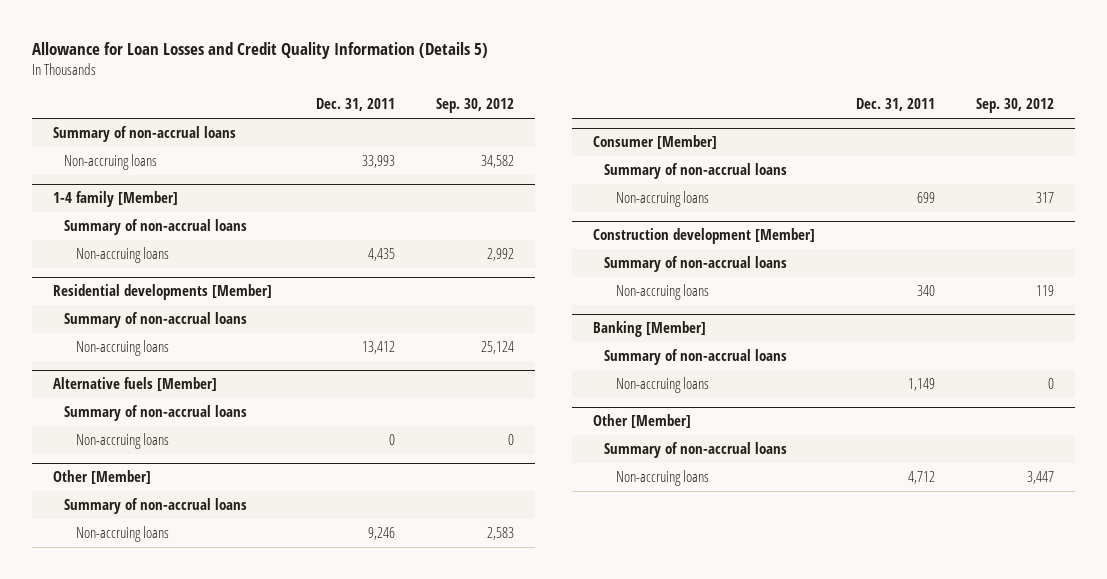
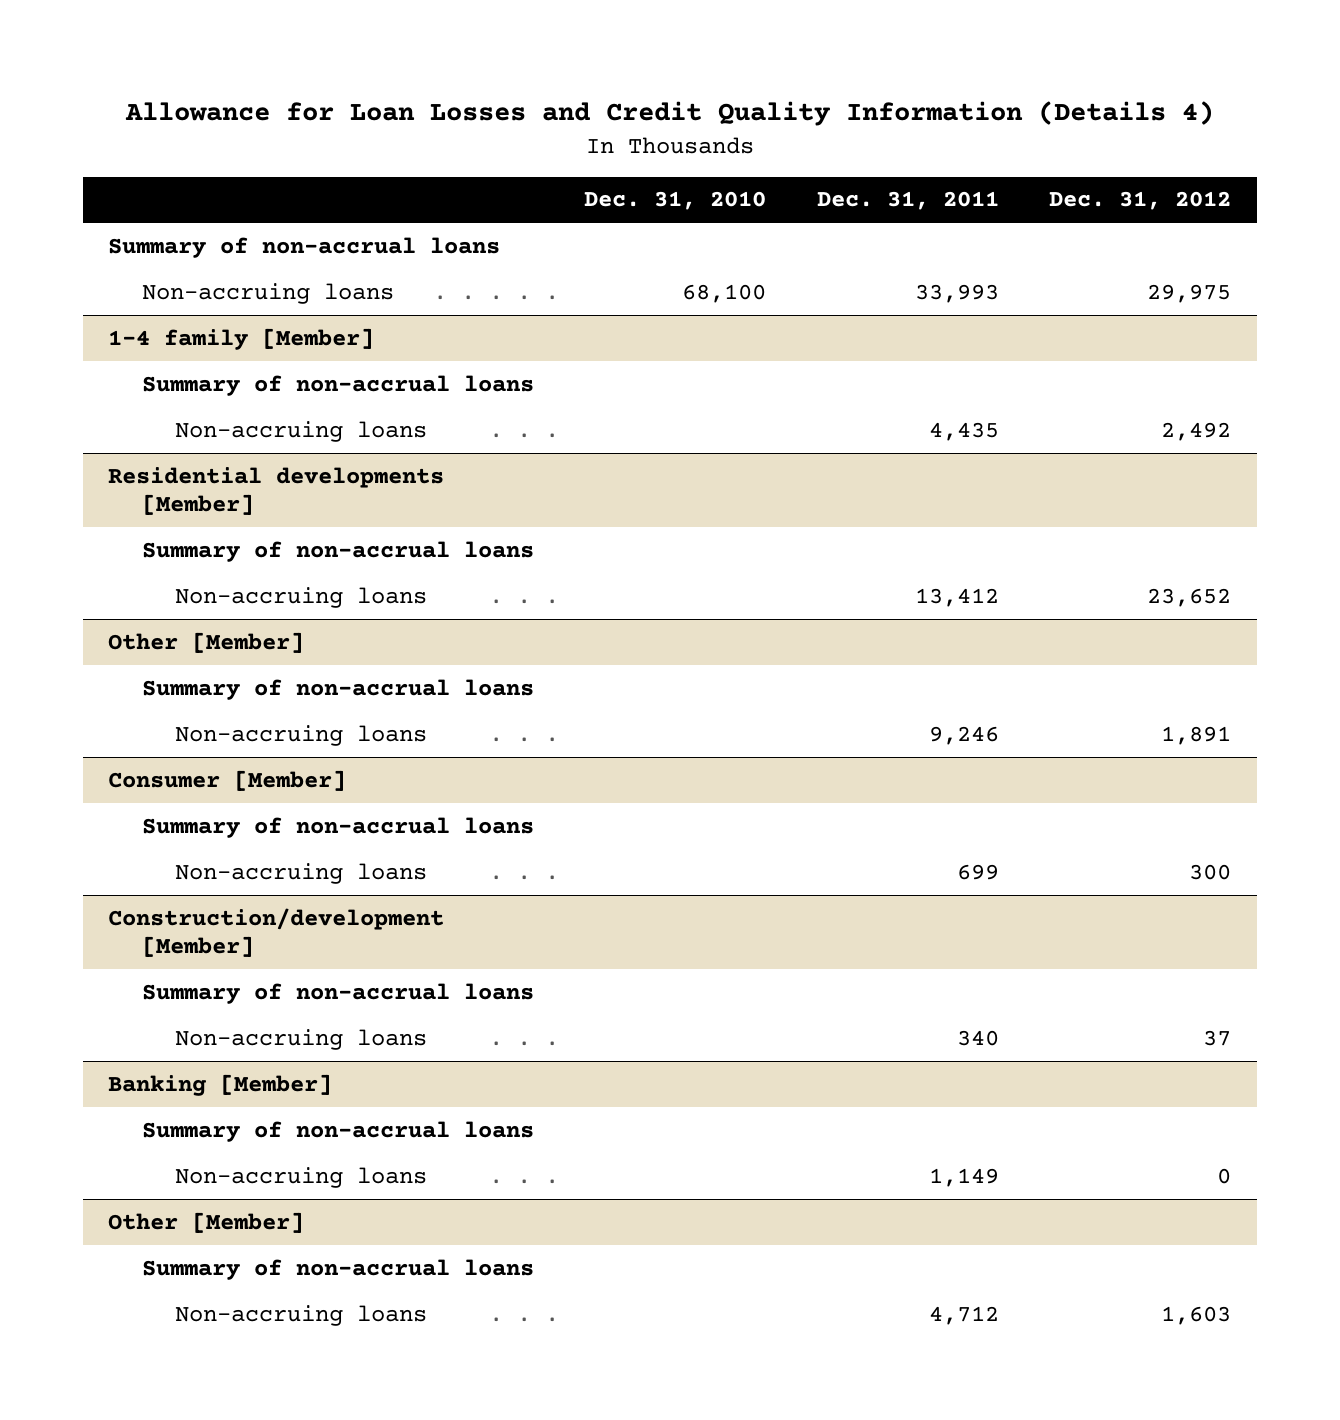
[32,42,489,60] Allowance for Loan Losses and Credit Quality Information (Details 5) -> [124,101,1214,127] Allowance for Loan Losses and Credit Quality Information (Details 4)
[436,98,515,114] Sep. 30, 2012 -> none
none -> [584,191,767,211] Dec. 31, 2010
none -> [1049,191,1232,211] Dec. 31, 2012
[52,377,217,392] Alternative fuels [Member] -> none
[64,405,248,422] Summary of non-accrual loans -> none
[76,433,170,450] Non-accruing loans -> none
[592,228,815,245] Construction development [Member] -> [108,907,445,957] Construction/development [Member]

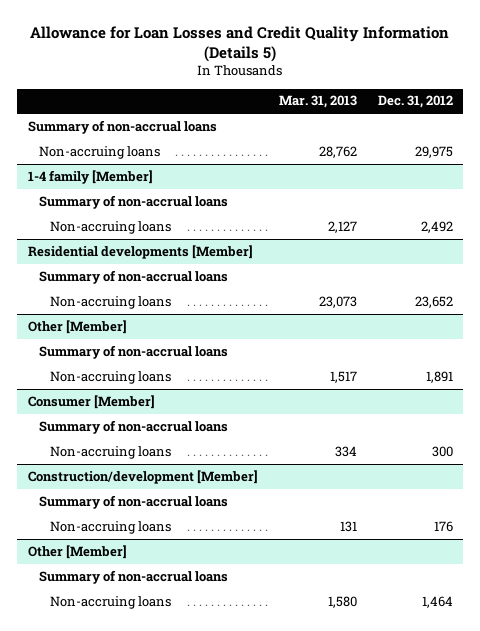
[124,101,1214,127] Allowance for Loan Losses and Credit Quality Information (Details 4) -> [30,25,450,62] Allowance for Loan Losses and Credit Quality Information (Details 5)
[584,191,767,211] Dec. 31, 2010 -> none
[816,191,999,211] Dec. 31, 2011 -> none
none -> [278,95,357,109] Mar. 31, 2013
[108,1073,333,1096] Banking [Member] -> none
[141,1120,534,1142] Summary of non-accrual loans -> none
[174,1166,427,1188] Non-accruing loans -> none
[1203,1029,1232,1046] 37 -> [433,520,453,532] 176
[1161,1305,1232,1325] 1,603 -> [421,595,453,608] 1,464

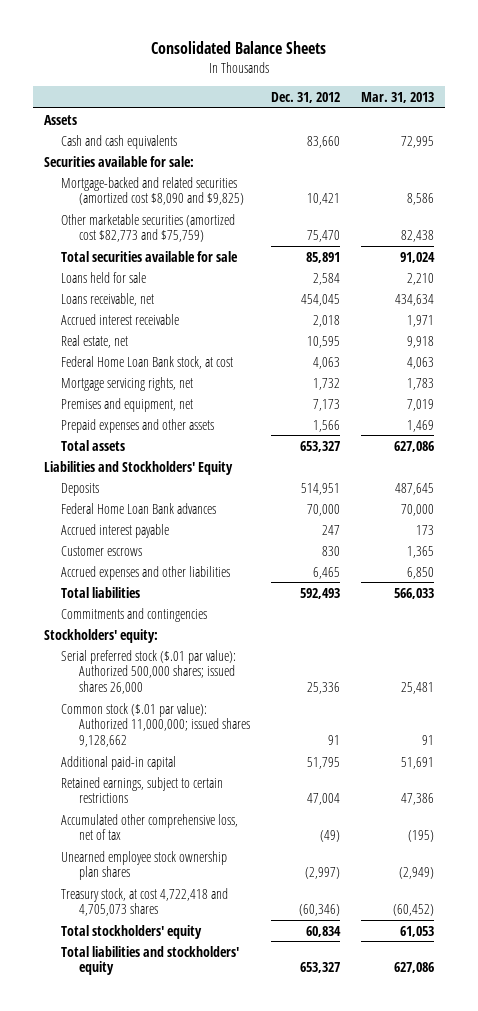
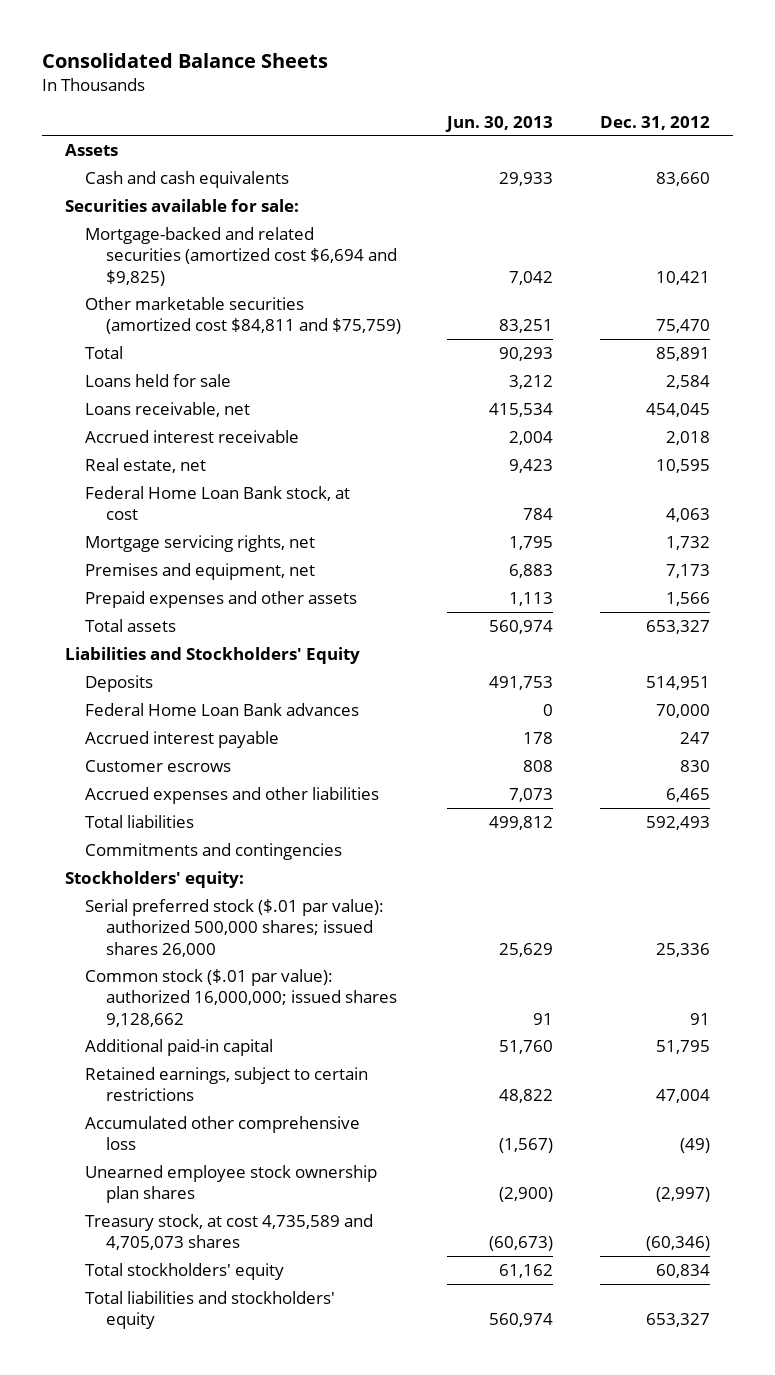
[361,92,435,104] Mar. 31, 2013 -> none
none -> [445,115,554,132] Jun. 30, 2013
[61,176,244,206] Mortgage-backed and related securities (amortized cost $8,090 and $9,825) -> [85,226,397,286] Mortgage-backed and related securities (amortized cost $6,694 and $9,825)
[61,213,236,243] Other marketable securities (amortized cost $82,773 and $75,759) -> [85,296,401,335] Other marketable securities (amortized cost $84,811 and $75,759)
[61,250,239,262] Total securities available for sale -> [85,345,124,359] Total
[61,649,237,695] Serial preferred stock ($.01 par value): Authorized 500,000 shares; issued shares 26,000 -> [85,898,385,957] Serial preferred stock ($.01 par value): authorized 500,000 shares; issued shares 26,000
[61,702,250,748] Common stock ($.01 par value): Authorized 11,000,000; issued shares 9,128,662 -> [85,968,397,1027] Common stock ($.01 par value): authorized 16,000,000; issued shares 9,128,662
[61,813,239,841] Accumulated other comprehensive loss, net of tax -> [85,1115,361,1151] Accumulated other comprehensive loss
[61,887,229,917] Treasury stock, at cost 4,722,418 and 4,705,073 shares -> [85,1213,374,1251] Treasury stock, at cost 4,735,589 and 4,705,073 shares

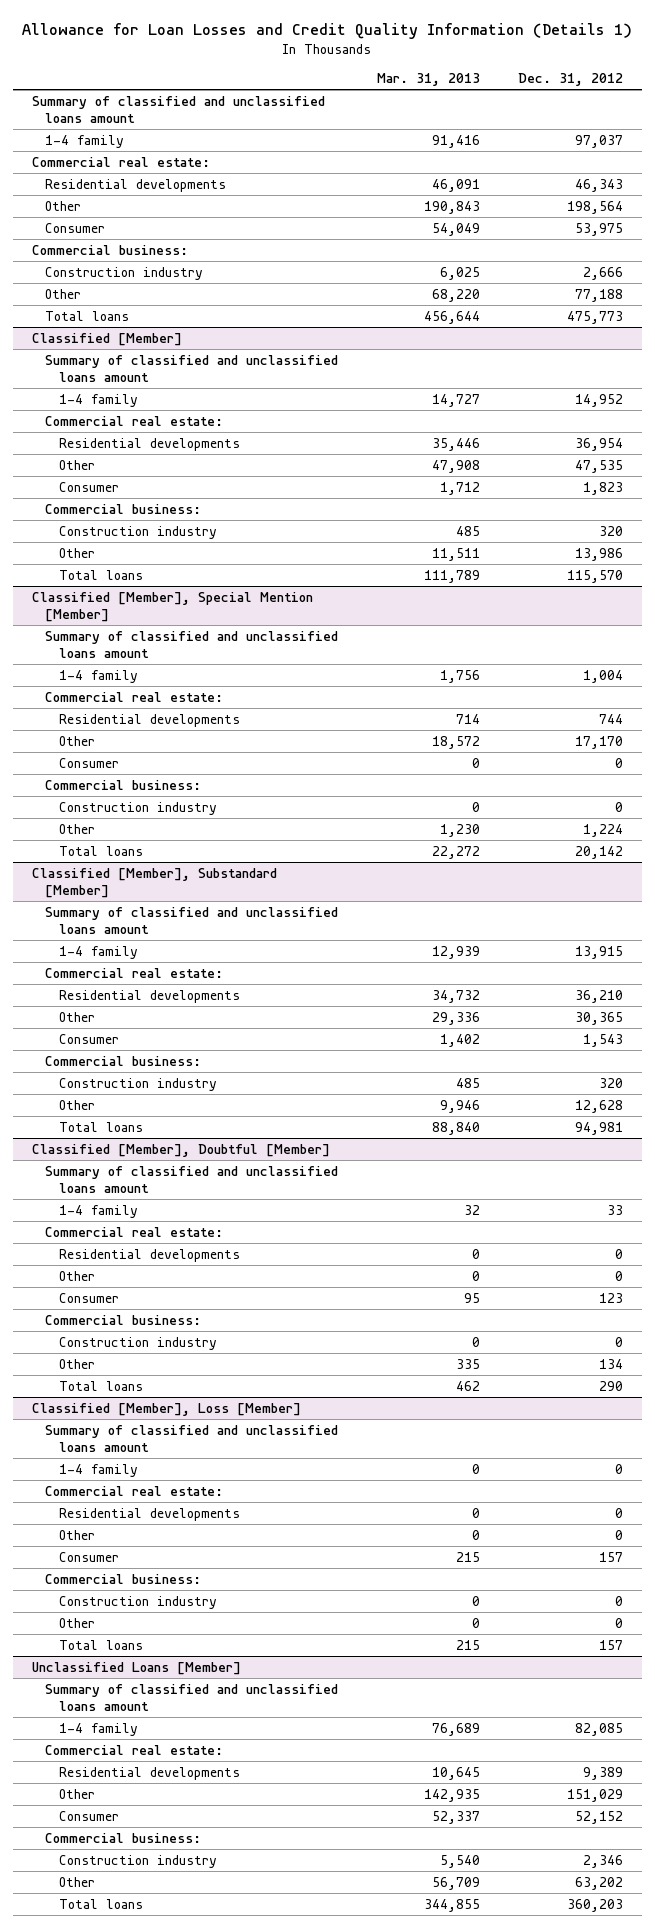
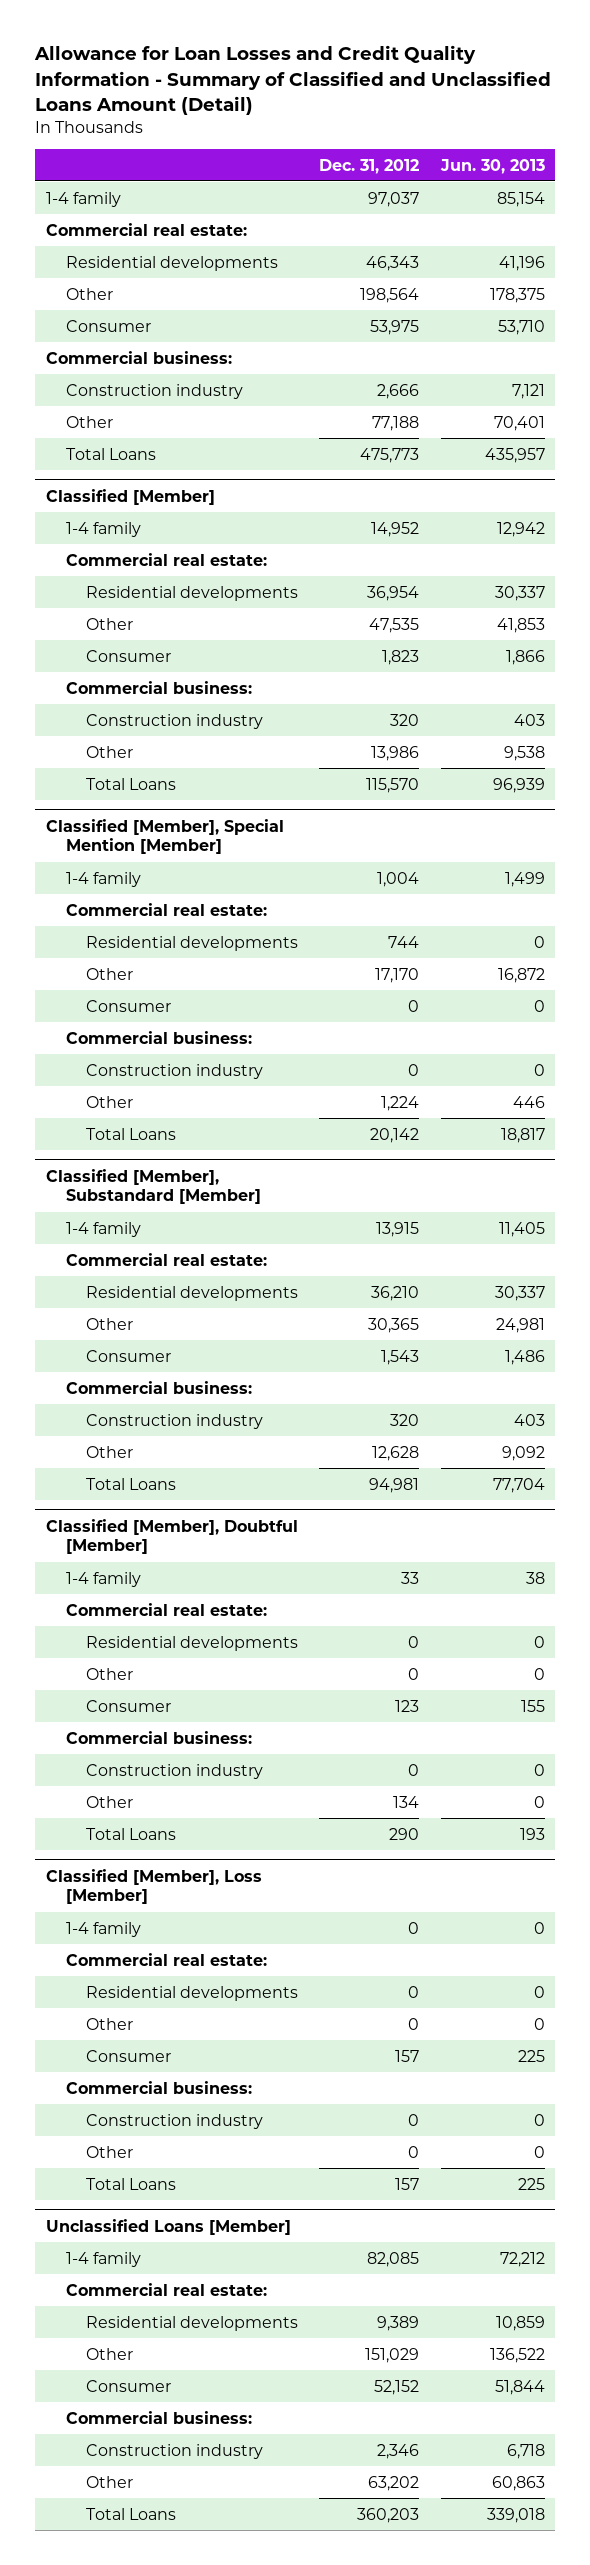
[22,22,633,39] Allowance for Loan Losses and Credit Quality Information (Details 1) -> [34,45,552,115] Allowance for Loan Losses and Credit Quality Information - Summary of Classified and Unclassified Loans Amount (Detail)
[376,73,480,87] Mar. 31, 2013 -> none
none -> [439,158,545,174] Jun. 30, 2013
[31,95,325,123] Summary of classified and unclassified loans amount -> none
[45,310,130,321] Total loans -> [65,447,156,460] Total Loans
[45,354,339,382] Summary of classified and unclassified loans amount -> none
[58,569,143,580] Total loans -> [85,777,176,790] Total Loans
[45,630,339,658] Summary of classified and unclassified loans amount -> none
[58,845,143,856] Total loans -> [85,1127,176,1140] Total Loans
[45,906,339,934] Summary of classified and unclassified loans amount -> none
[58,1121,143,1132] Total loans -> [85,1477,176,1490] Total Loans
[45,1165,339,1193] Summary of classified and unclassified loans amount -> none
[58,1380,143,1391] Total loans -> [85,1827,176,1840] Total Loans
[45,1424,339,1452] Summary of classified and unclassified loans amount -> none
[58,1639,143,1650] Total loans -> [85,2177,176,2190] Total Loans
[45,1683,339,1711] Summary of classified and unclassified loans amount -> none
[58,1898,143,1909] Total loans -> [85,2507,176,2520] Total Loans

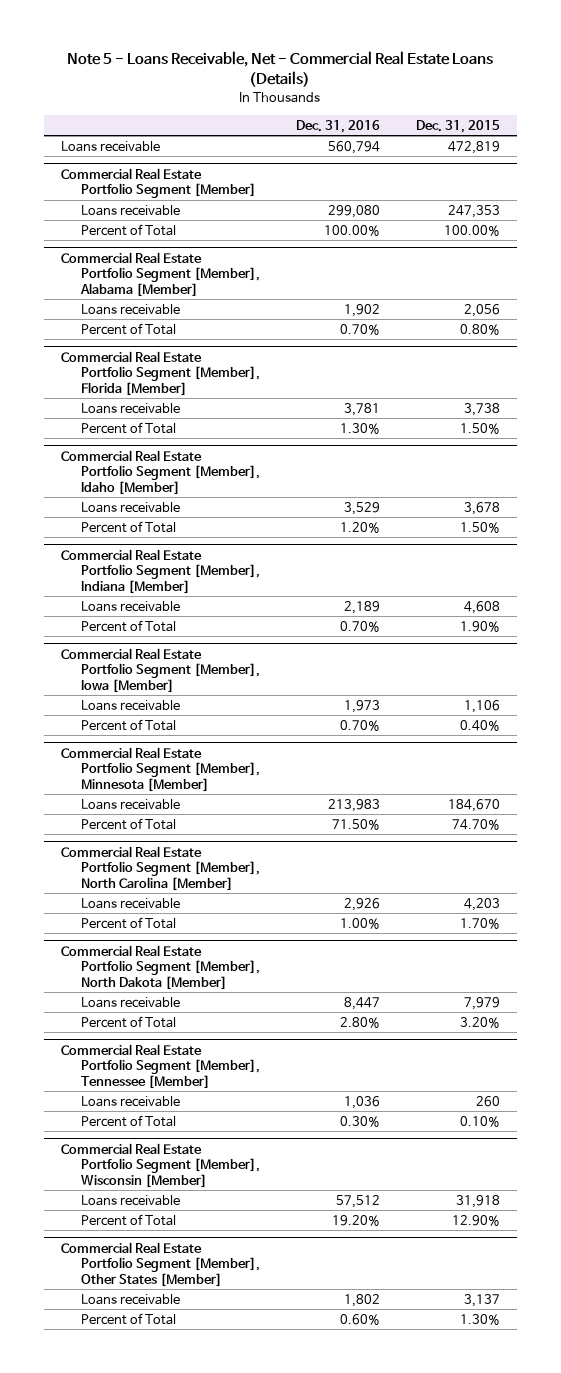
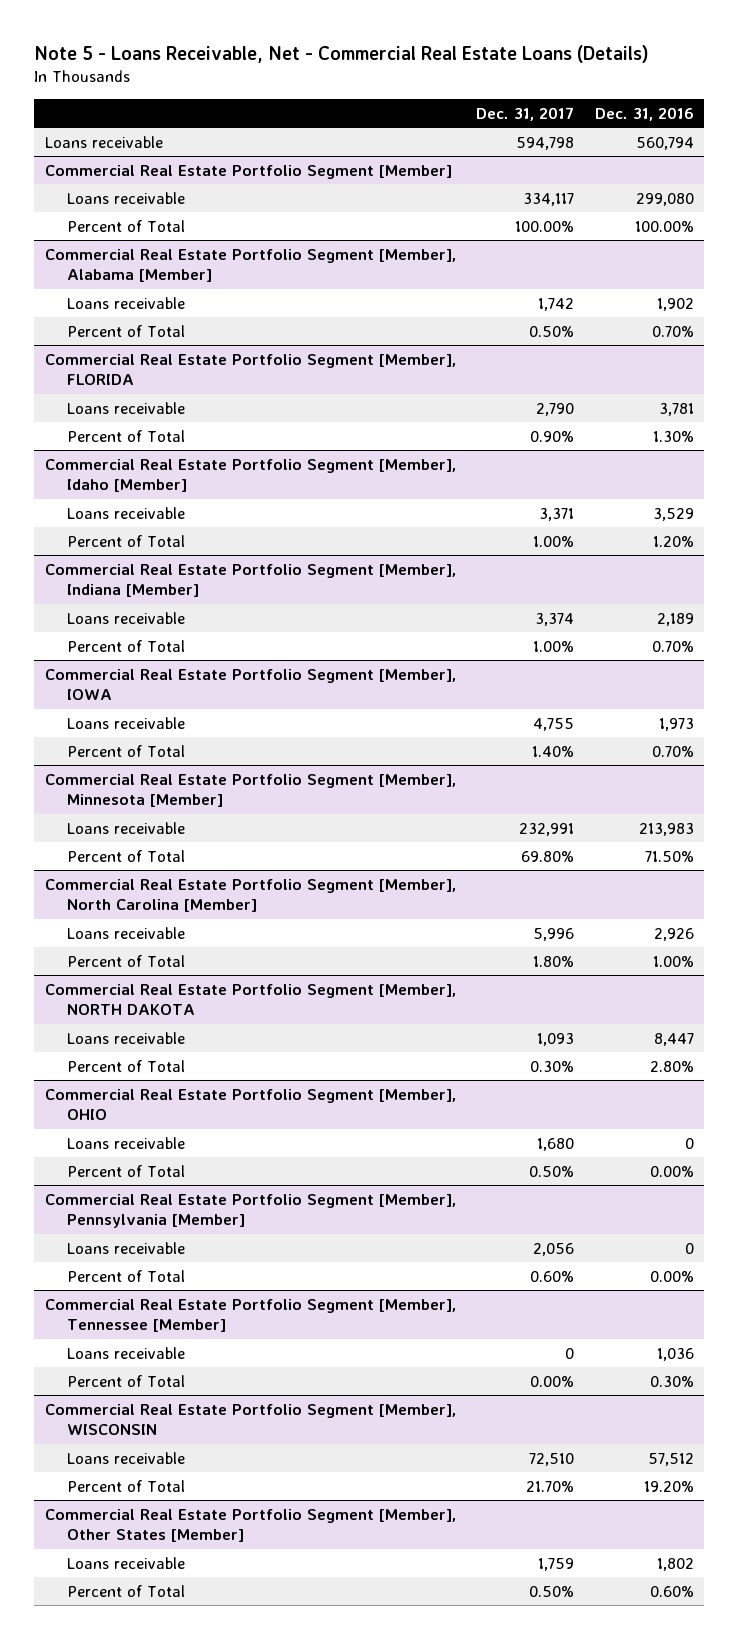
[415,119,500,133] Dec. 31, 2015 -> none
none -> [476,106,575,121] Dec. 31, 2017
[61,350,261,396] Commercial Real Estate Portfolio Segment [Member], Florida [Member] -> [44,353,456,386] Commercial Real Estate Portfolio Segment [Member], FLORIDA
[61,647,261,693] Commercial Real Estate Portfolio Segment [Member], Iowa [Member] -> [44,668,456,701] Commercial Real Estate Portfolio Segment [Member], IOWA
[61,944,261,990] Commercial Real Estate Portfolio Segment [Member], North Dakota [Member] -> [44,983,456,1016] Commercial Real Estate Portfolio Segment [Member], NORTH DAKOTA
none -> [44,1088,456,1121] Commercial Real Estate Portfolio Segment [Member], OHIO
none -> [67,1136,186,1149] Loans receivable
none -> [67,1164,186,1177] Percent of Total
none -> [44,1193,456,1229] Commercial Real Estate Portfolio Segment [Member], Pennsylvania [Member]
none -> [67,1241,186,1254] Loans receivable
none -> [67,1269,186,1282] Percent of Total
[61,1142,261,1188] Commercial Real Estate Portfolio Segment [Member], Wisconsin [Member] -> [44,1403,456,1436] Commercial Real Estate Portfolio Segment [Member], WISCONSIN

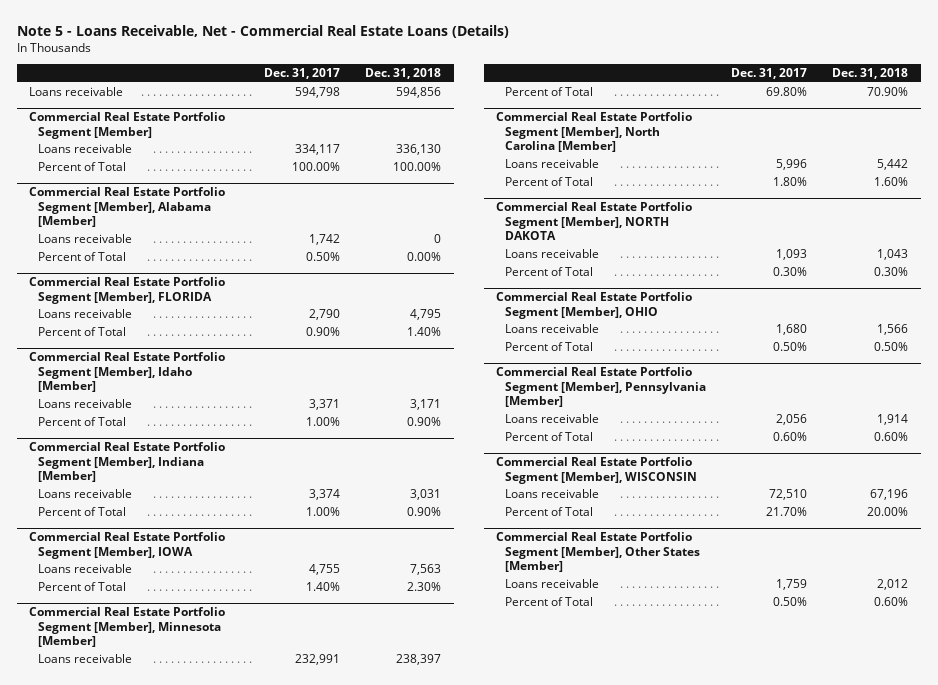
[595,106,695,121] Dec. 31, 2016 -> none
none -> [365,68,442,80] Dec. 31, 2018
[44,1298,456,1333] Commercial Real Estate Portfolio Segment [Member], Tennessee [Member] -> none
[67,1346,186,1359] Loans receivable -> none
[67,1374,186,1387] Percent of Total -> none

